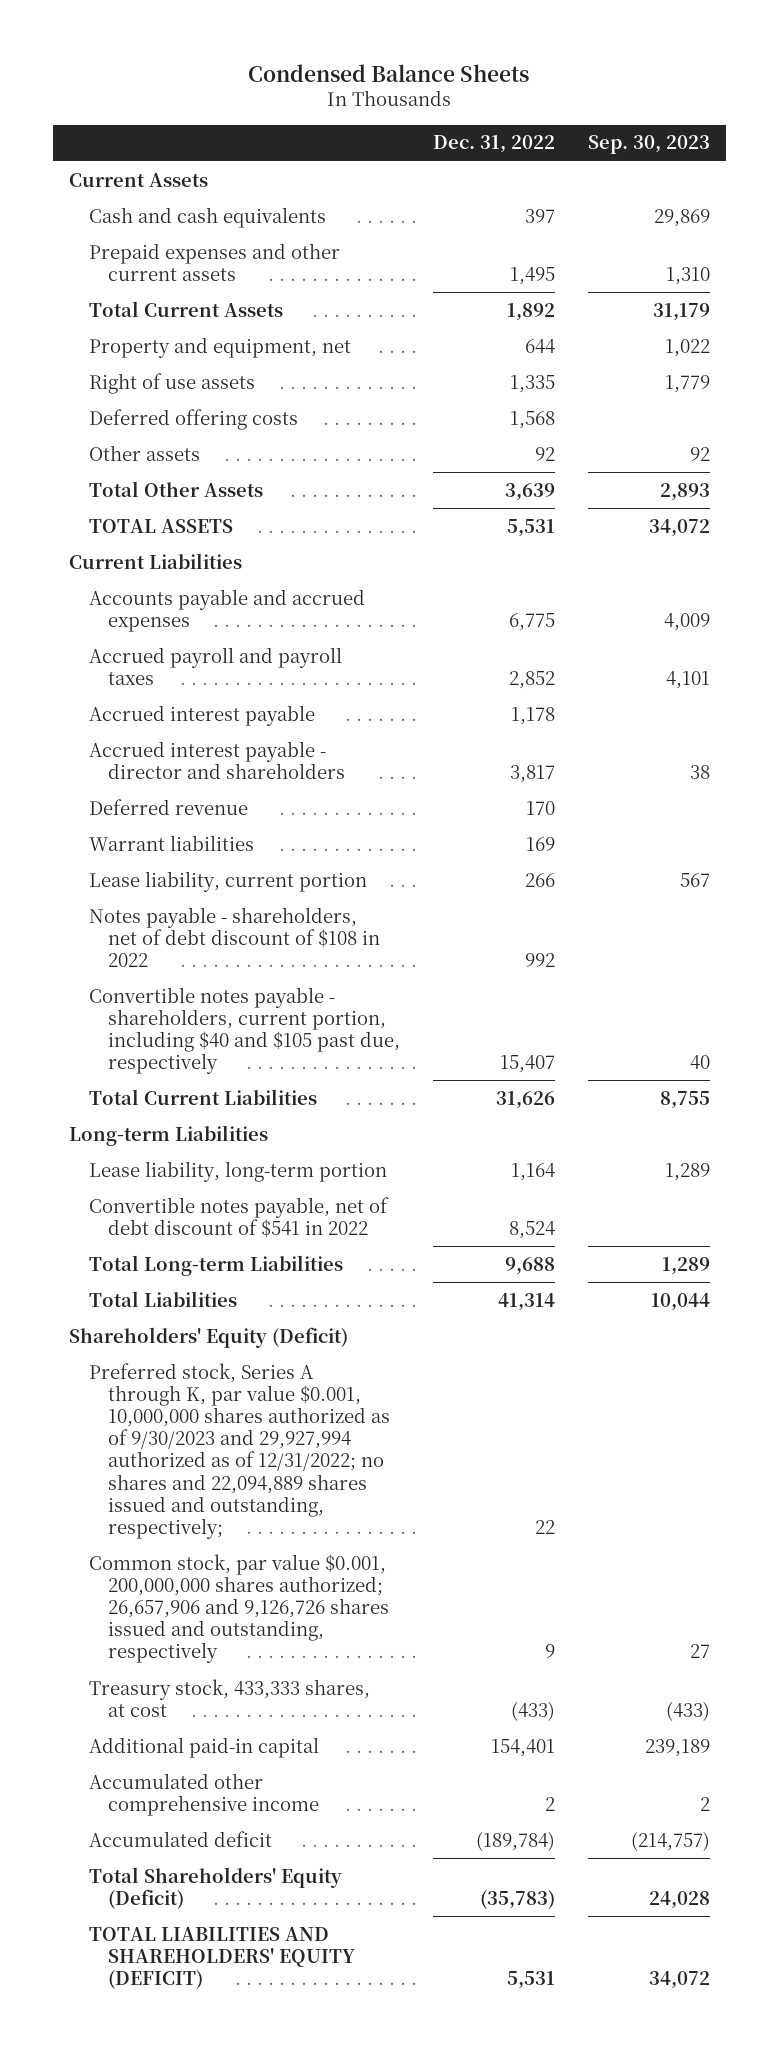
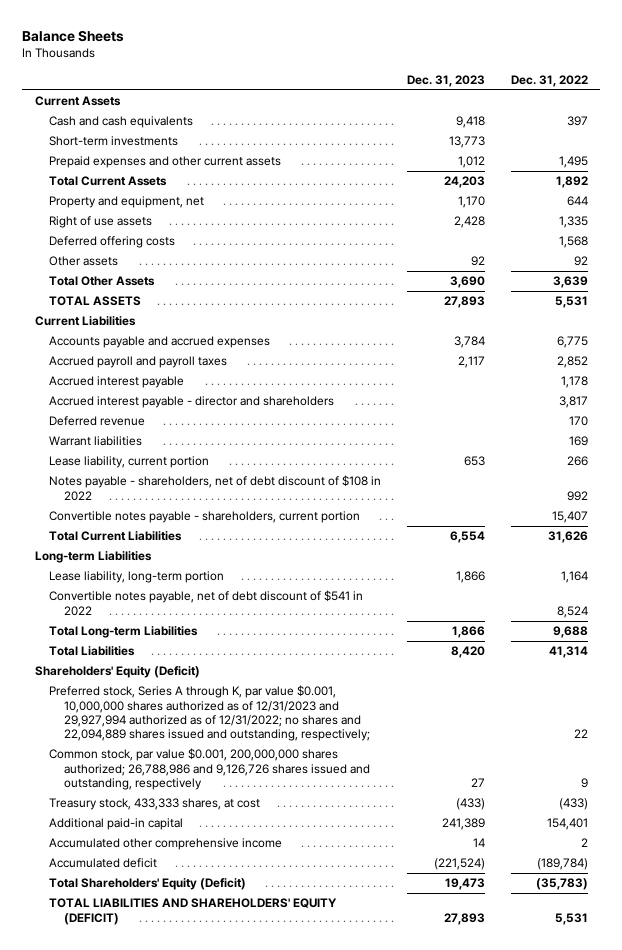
[248,63,530,82] Condensed Balance Sheets -> [21,29,124,42] Balance Sheets
[587,135,710,155] Sep. 30, 2023 -> none
none -> [406,74,485,87] Dec. 31, 2023
none -> [49,136,179,147] Short-term investments
[88,986,401,1075] Convertible notes payable - shareholders, current portion, including $40 and $105 past due, respectively -> [49,511,361,524] Convertible notes payable - shareholders, current portion
[88,1362,391,1539] Preferred stock, Series A through K, par value $0.001, 10,000,000 shares authorized as of 9/30/2023 and 29,927,994 authorized as of 12/31/2022; no shares and 22,094,889 shares issued and outstanding, respectively; -> [49,685,370,742] Preferred stock, Series A through K, par value $0.001, 10,000,000 shares authorized as of 12/31/2023 and 29,927,994 authorized as of 12/31/2022; no shares and 22,094,889 shares issued and outstanding, respectively;
[88,1553,390,1664] Common stock, par value $0.001, 200,000,000 shares authorized; 26,657,906 and 9,126,726 shares issued and outstanding, respectively -> [49,748,370,790] Common stock, par value $0.001, 200,000,000 shares authorized; 26,788,986 and 9,126,726 shares issued and outstanding, respectively

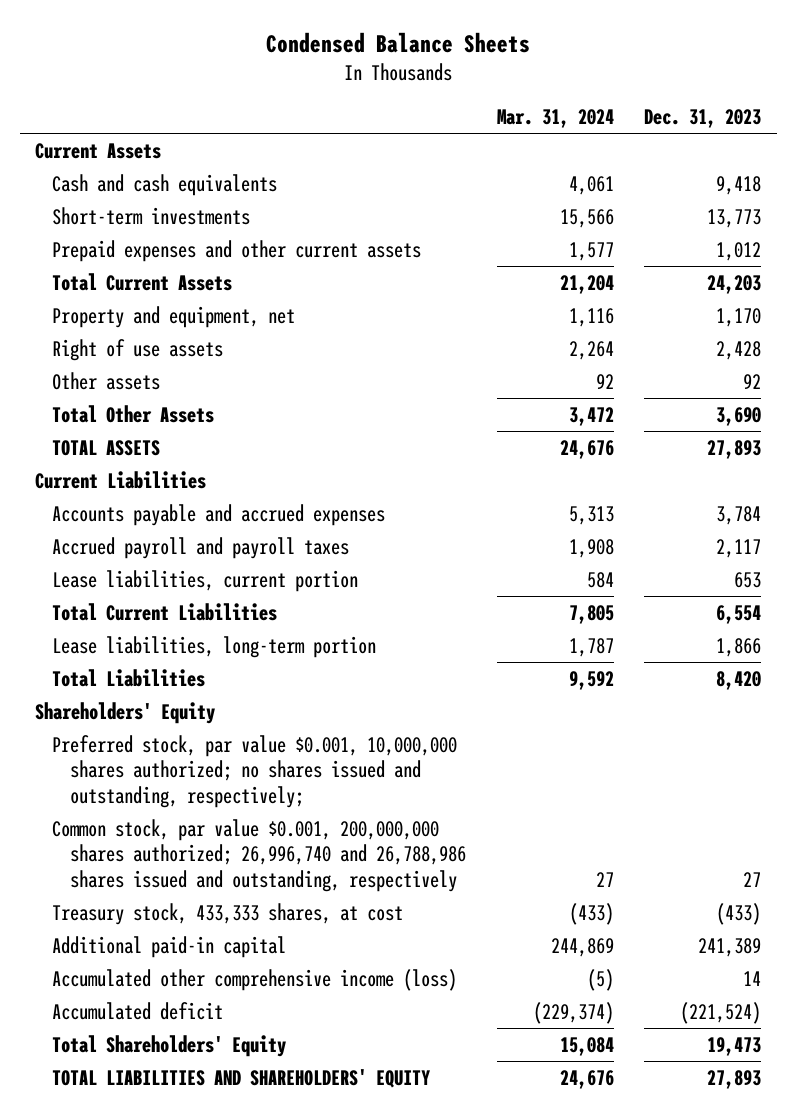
[21,29,124,42] Balance Sheets -> [266,31,531,53] Condensed Balance Sheets
[510,74,588,87] Dec. 31, 2022 -> none
none -> [496,109,614,129] Mar. 31, 2024
[49,236,176,249] Deferred offering costs -> none
[49,376,185,389] Accrued interest payable -> none
[49,396,335,409] Accrued interest payable - director and shareholders -> none
[49,416,146,427] Deferred revenue -> none
[49,436,143,447] Warrant liabilities -> none
[49,475,382,501] Notes payable - shareholders, net of debt discount of $108 in 2022 -> none
[49,511,361,524] Convertible notes payable - shareholders, current portion -> none
[49,456,210,469] Lease liability, current portion -> [52,569,359,592] Lease liabilities, current portion
[34,551,152,564] Long-term Liabilities -> none
[49,590,364,616] Convertible notes payable, net of debt discount of $541 in 2022 -> none
[49,626,199,639] Total Long-term Liabilities -> none
[49,571,225,584] Lease liability, long-term portion -> [52,635,377,658] Lease liabilities, long-term portion
[34,666,200,679] Shareholders' Equity (Deficit) -> [35,701,216,724] Shareholders' Equity
[49,685,370,742] Preferred stock, Series A through K, par value $0.001, 10,000,000 shares authorized as of 12/31/2023 and 29,927,994 authorized as of 12/31/2022; no shares and 22,094,889 shares issued and outstanding, respectively; -> [52,734,458,808] Preferred stock, par value $0.001, 10,000,000 shares authorized; no shares issued and outstanding, respectively;
[49,748,370,790] Common stock, par value $0.001, 200,000,000 shares authorized; 26,788,986 and 9,126,726 shares issued and outstanding, respectively -> [52,818,466,892] Common stock, par value $0.001, 200,000,000 shares authorized; 26,996,740 and 26,788,986 shares issued and outstanding, respectively
[49,838,283,851] Accumulated other comprehensive income -> [52,968,458,991] Accumulated other comprehensive income (loss)
[49,878,247,891] Total Shareholders' Equity (Deficit) -> [52,1034,287,1057] Total Shareholders' Equity
[49,898,338,925] TOTAL LIABILITIES AND SHAREHOLDERS' EQUITY (DEFICIT) -> [52,1068,431,1088] TOTAL LIABILITIES AND SHAREHOLDERS' EQUITY

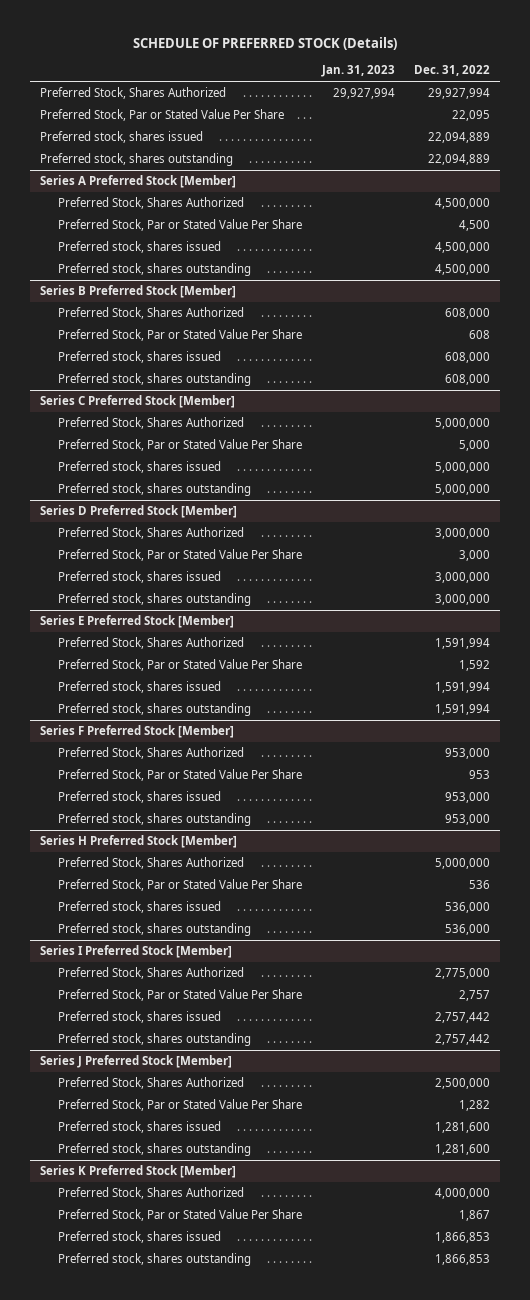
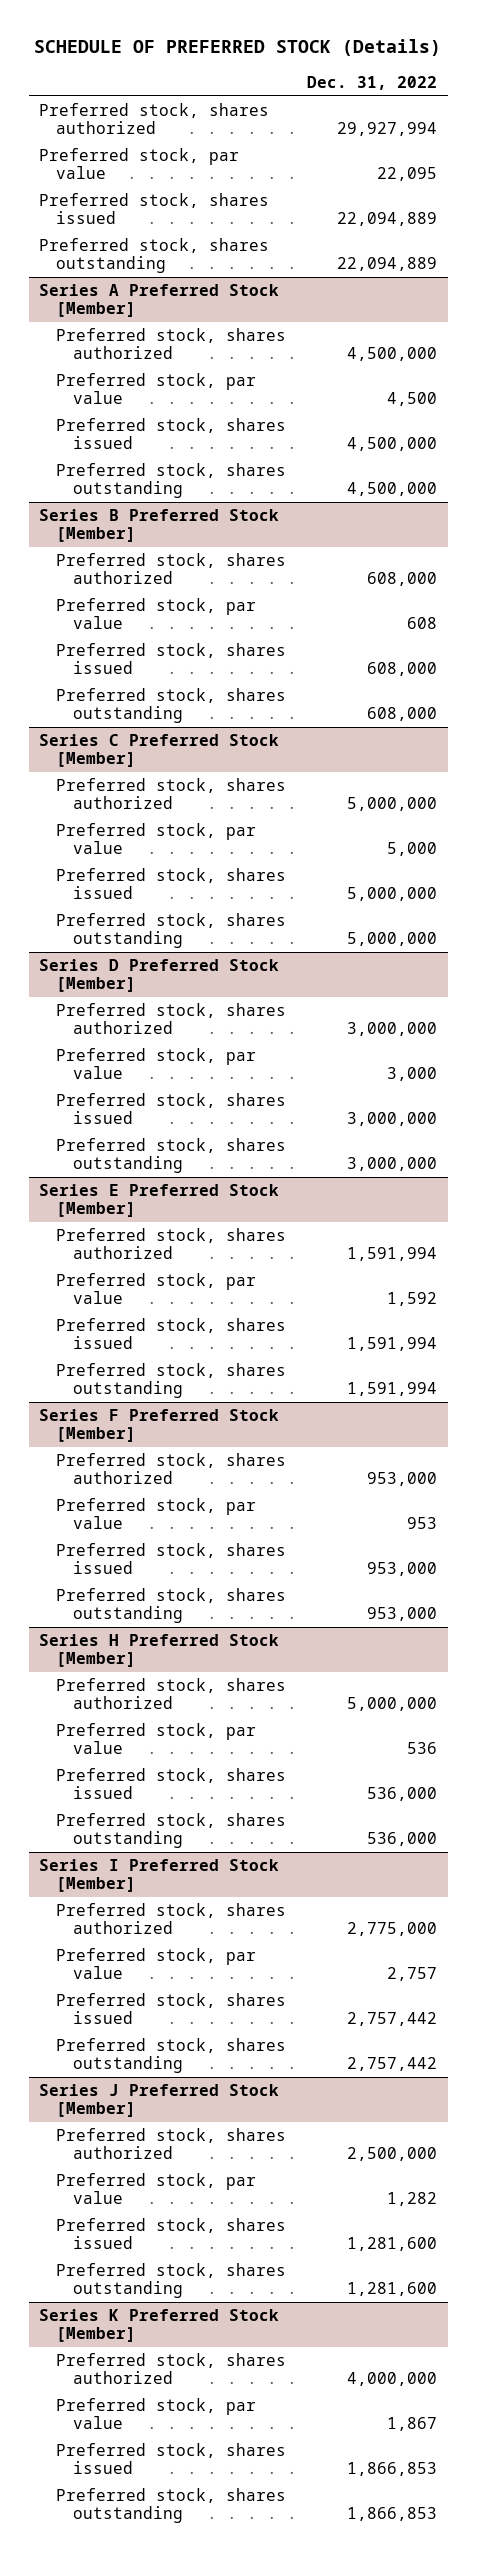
[320,65,395,78] Jan. 31, 2023 -> none
[40,86,227,99] Preferred Stock, Shares Authorized -> [39,103,270,135] Preferred stock, shares authorized
[40,108,285,121] Preferred Stock, Par or Stated Value Per Share -> [39,148,240,180] Preferred stock, par value
[58,196,245,209] Preferred Stock, Shares Authorized -> [56,328,287,360] Preferred stock, shares authorized
[58,218,303,231] Preferred Stock, Par or Stated Value Per Share -> [56,373,257,405] Preferred stock, par value
[58,306,245,319] Preferred Stock, Shares Authorized -> [56,553,287,585] Preferred stock, shares authorized
[58,328,303,341] Preferred Stock, Par or Stated Value Per Share -> [56,598,257,630] Preferred stock, par value
[58,416,245,429] Preferred Stock, Shares Authorized -> [56,778,287,810] Preferred stock, shares authorized
[58,438,303,451] Preferred Stock, Par or Stated Value Per Share -> [56,823,257,855] Preferred stock, par value
[58,526,245,539] Preferred Stock, Shares Authorized -> [56,1003,287,1035] Preferred stock, shares authorized
[58,548,303,561] Preferred Stock, Par or Stated Value Per Share -> [56,1048,257,1080] Preferred stock, par value
[58,636,245,649] Preferred Stock, Shares Authorized -> [56,1228,287,1260] Preferred stock, shares authorized
[58,658,303,671] Preferred Stock, Par or Stated Value Per Share -> [56,1273,257,1305] Preferred stock, par value
[58,746,245,759] Preferred Stock, Shares Authorized -> [56,1453,287,1485] Preferred stock, shares authorized
[58,768,303,781] Preferred Stock, Par or Stated Value Per Share -> [56,1498,257,1530] Preferred stock, par value
[58,856,245,869] Preferred Stock, Shares Authorized -> [56,1678,287,1710] Preferred stock, shares authorized
[58,878,303,891] Preferred Stock, Par or Stated Value Per Share -> [56,1723,257,1755] Preferred stock, par value
[58,966,245,979] Preferred Stock, Shares Authorized -> [56,1903,287,1935] Preferred stock, shares authorized
[58,988,303,1001] Preferred Stock, Par or Stated Value Per Share -> [56,1948,257,1980] Preferred stock, par value
[58,1076,245,1089] Preferred Stock, Shares Authorized -> [56,2128,287,2160] Preferred stock, shares authorized
[58,1098,303,1111] Preferred Stock, Par or Stated Value Per Share -> [56,2173,257,2205] Preferred stock, par value
[58,1186,245,1199] Preferred Stock, Shares Authorized -> [56,2353,287,2385] Preferred stock, shares authorized
[58,1208,303,1221] Preferred Stock, Par or Stated Value Per Share -> [56,2398,257,2430] Preferred stock, par value

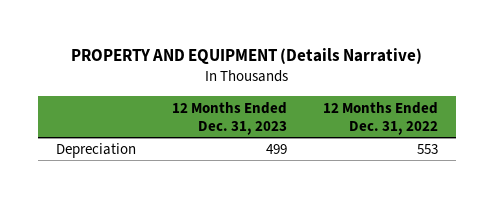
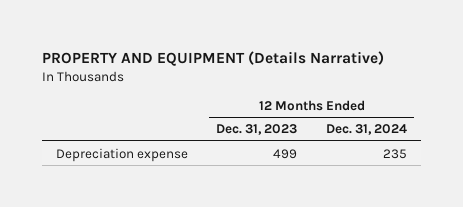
[323,101,439,136] 12 Months Ended Dec. 31, 2022 -> none
none -> [325,124,407,136] Dec. 31, 2024
[56,143,137,159] Depreciation -> [55,147,188,162] Depreciation expense

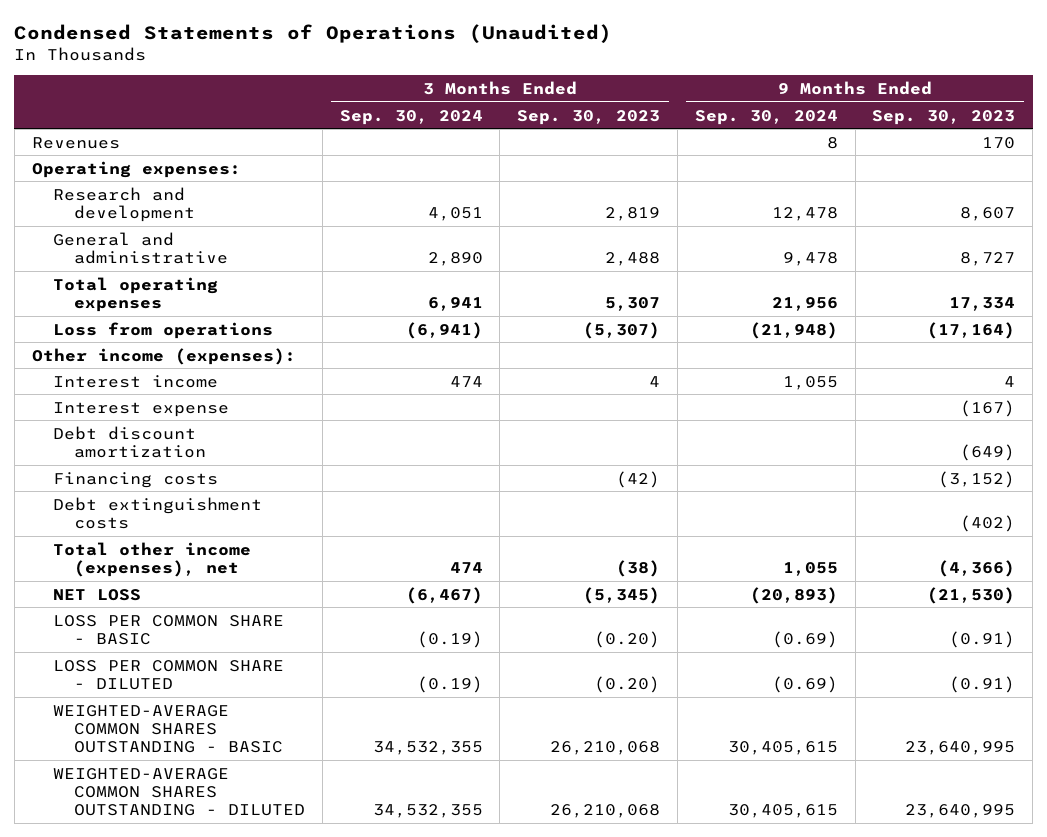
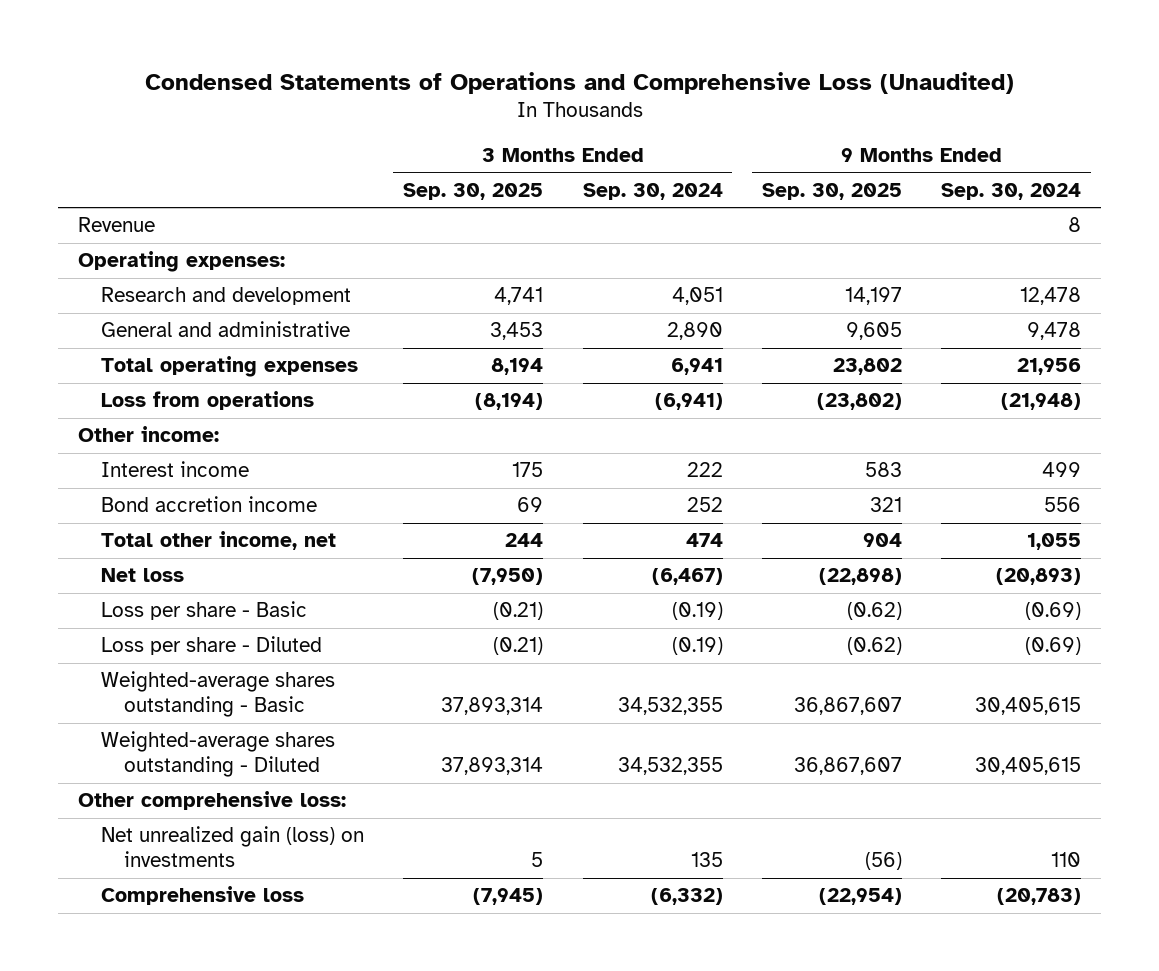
[14,23,613,43] Condensed Statements of Operations (Unaudited) -> [144,71,1014,94] Condensed Statements of Operations and Comprehensive Loss (Unaudited)
[517,109,661,125] Sep. 30, 2023 -> none
[872,109,1016,125] Sep. 30, 2023 -> none
none -> [403,182,544,200] Sep. 30, 2025
none -> [761,182,902,200] Sep. 30, 2025
[31,136,120,149] Revenues -> [77,217,155,233] Revenue
[52,401,229,417] Interest expense -> none
[52,425,206,459] Debt discount amortization -> none
[52,471,218,488] Financing costs -> none
[52,496,262,530] Debt extinguishment costs -> none
[31,347,296,365] Other income (expenses): -> [77,426,219,443] Other income:
[449,375,483,387] 474 -> [686,462,723,478] 222
[782,375,838,390] 1,055 -> [1042,462,1082,478] 499
none -> [100,496,317,513] Bond accretion income
[52,541,251,578] Total other income (expenses), net -> [100,531,336,551] Total other income, net
[52,588,141,601] NET LOSS -> [100,568,184,583] Net loss
[52,614,284,646] LOSS PER COMMON SHARE - BASIC -> [100,601,307,621] Loss per share - Basic
[52,659,284,691] LOSS PER COMMON SHARE - DILUTED -> [100,636,322,656] Loss per share - Diluted
[52,704,283,754] WEIGHTED-AVERAGE COMMON SHARES OUTSTANDING - BASIC -> [100,671,335,718] Weighted-average shares outstanding - Basic
[52,767,305,817] WEIGHTED-AVERAGE COMMON SHARES OUTSTANDING - DILUTED -> [100,731,335,778] Weighted-average shares outstanding - Diluted
none -> [77,791,346,811] Other comprehensive loss:
none -> [100,826,364,868] Net unrealized gain (loss) on investments
none -> [100,886,304,906] Comprehensive loss

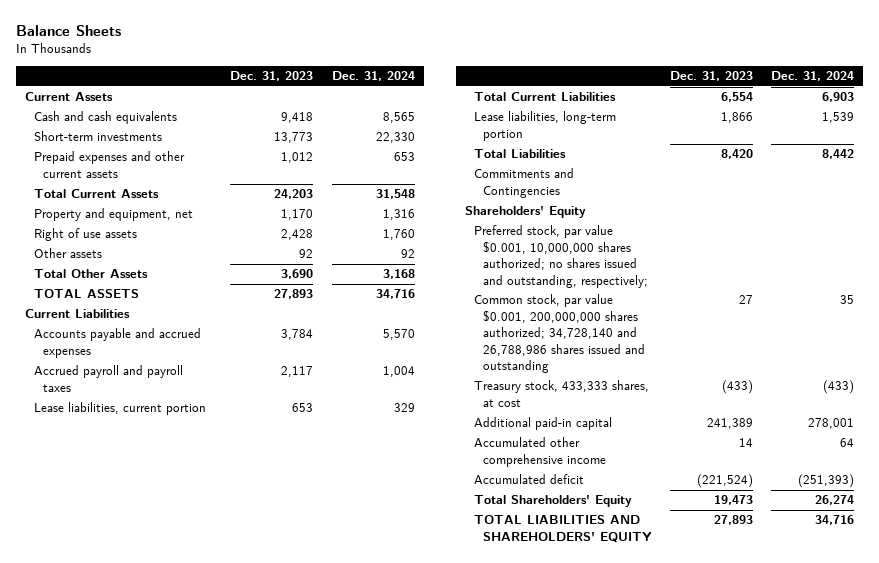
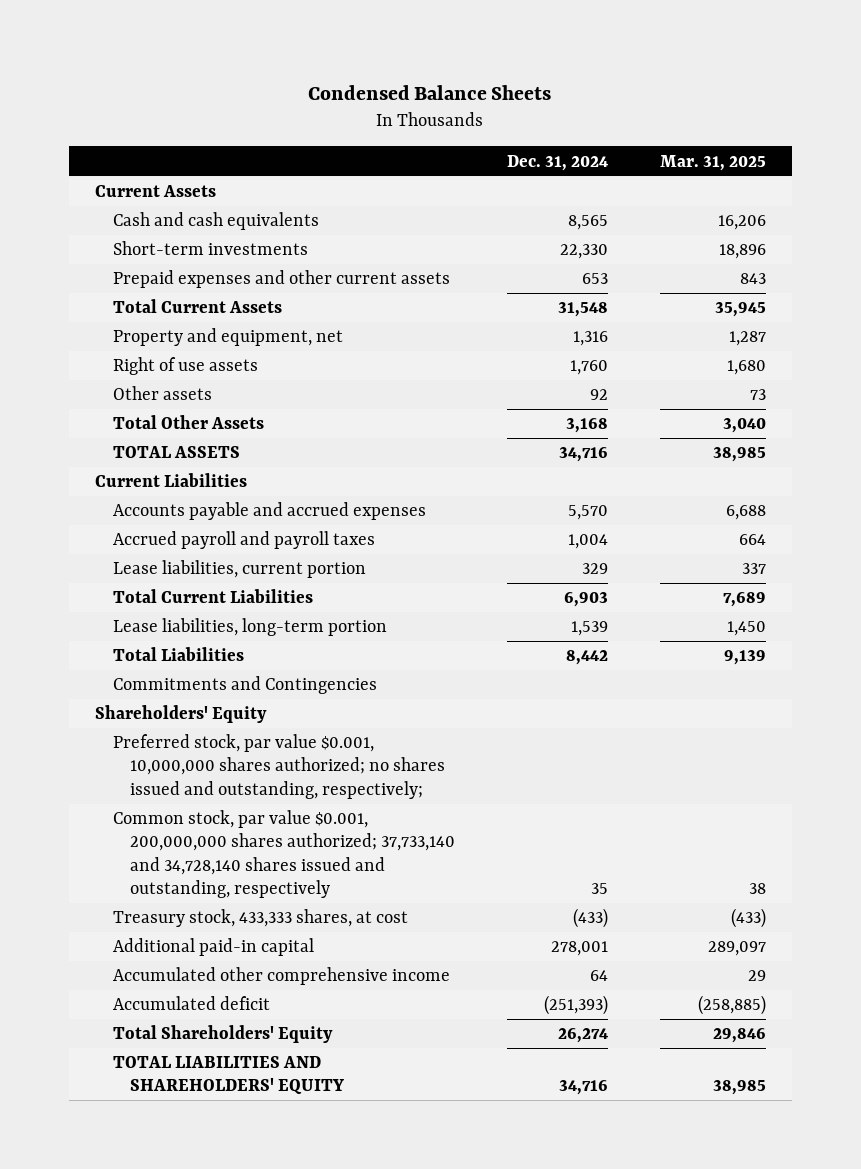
[15,24,121,36] Balance Sheets -> [308,84,552,100] Condensed Balance Sheets
[230,71,314,82] Dec. 31, 2023 -> none
none -> [660,154,767,171] Mar. 31, 2025
[473,294,645,374] Common stock, par value $0.001, 200,000,000 shares authorized; 34,728,140 and 26,788,986 shares issued and outstanding -> [112,810,456,898] Common stock, par value $0.001, 200,000,000 shares authorized; 37,733,140 and 34,728,140 shares issued and outstanding, respectively

